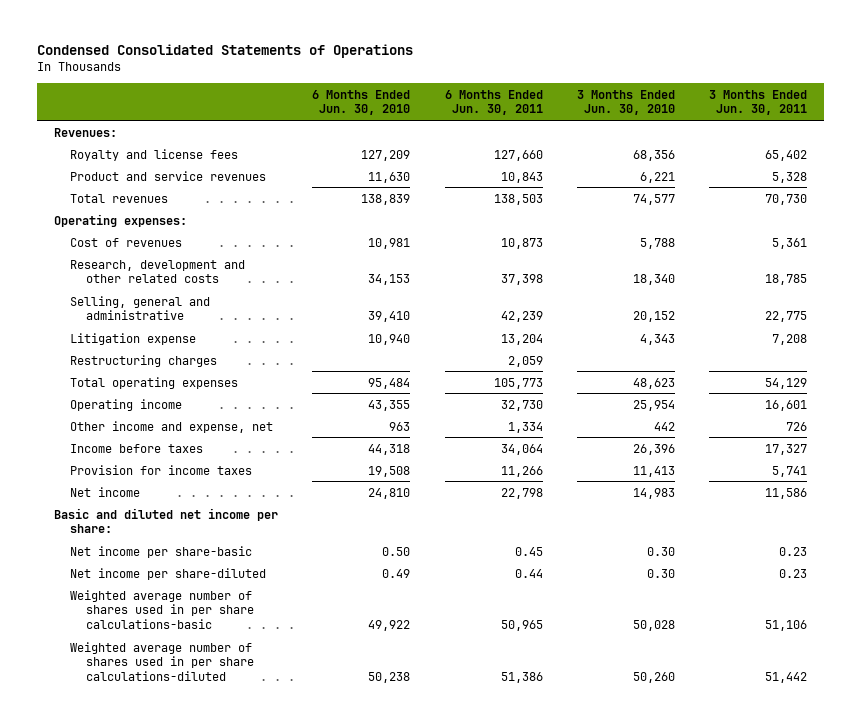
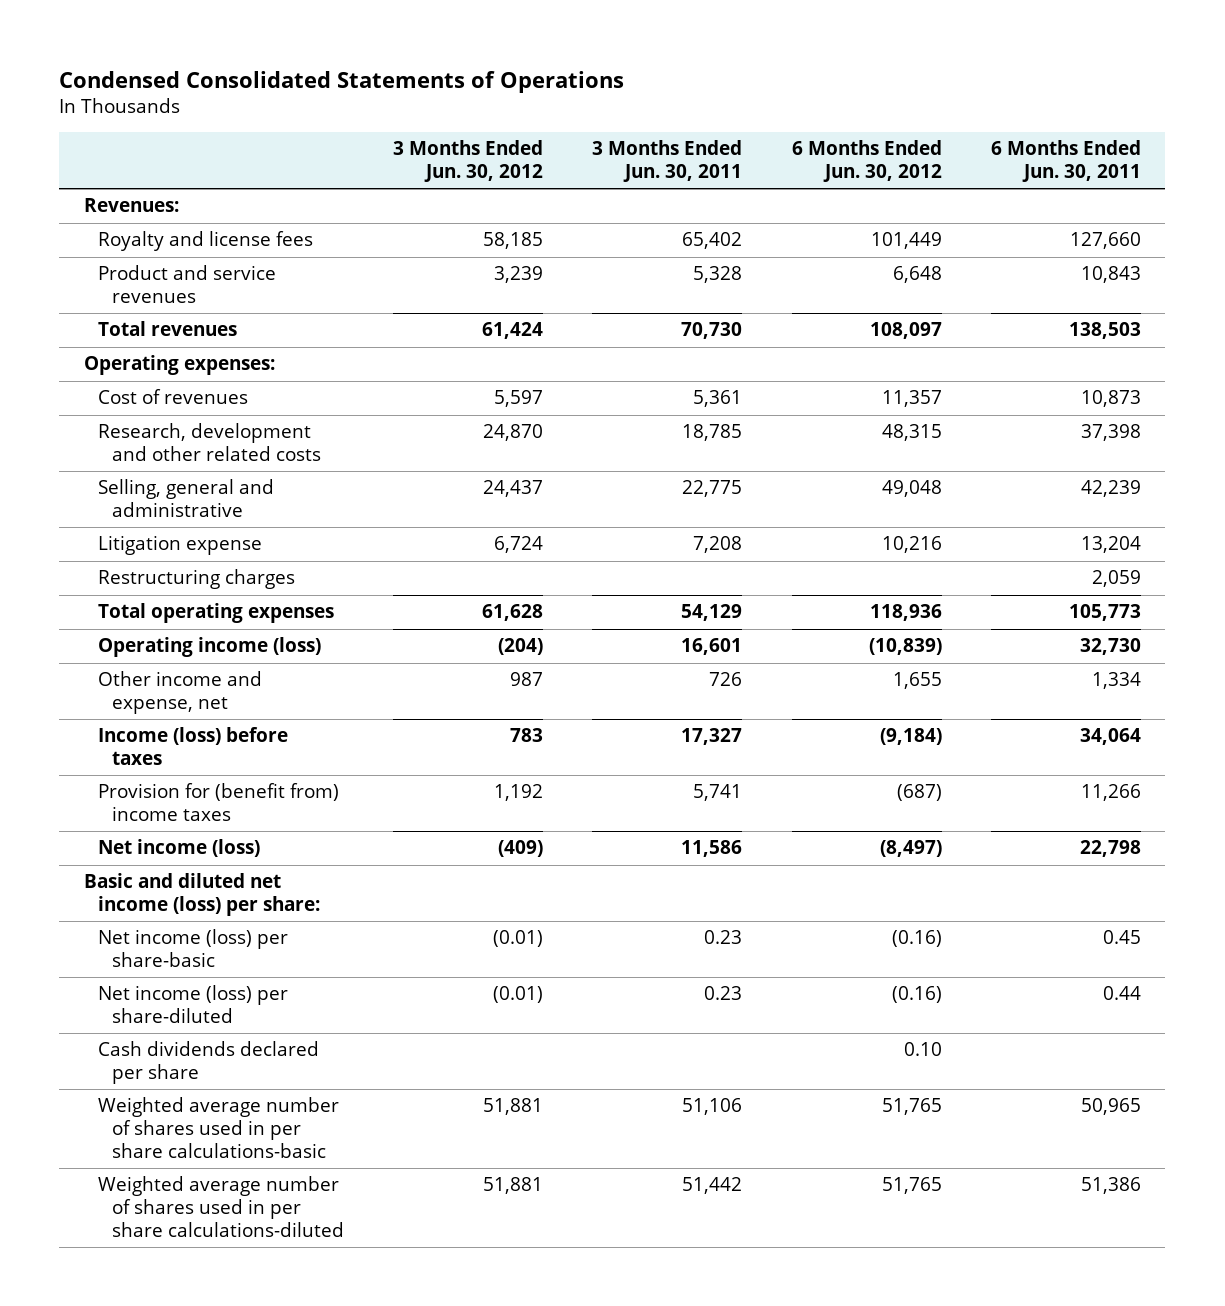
[312,89,411,116] 6 Months Ended Jun. 30, 2010 -> none
[576,89,675,116] 3 Months Ended Jun. 30, 2010 -> none
none -> [393,140,544,182] 3 Months Ended Jun. 30, 2012
none -> [791,140,942,182] 6 Months Ended Jun. 30, 2012
[69,398,182,411] Operating income -> [98,637,322,658] Operating income (loss)
[69,443,203,453] Income before taxes -> [98,727,289,766] Income (loss) before taxes
[69,464,252,475] Provision for income taxes -> [98,783,340,822] Provision for (benefit from) income taxes
[69,486,140,497] Net income -> [98,839,261,858] Net income (loss)
[54,507,279,534] Basic and diluted net income per share: -> [83,873,321,917] Basic and diluted net income (loss) per share:
[69,545,252,558] Net income per share-basic -> [98,929,289,968] Net income (loss) per share-basic
[69,567,266,580] Net income per share-diluted -> [98,985,289,1024] Net income (loss) per share-diluted
none -> [98,1041,320,1085] Cash dividends declared per share

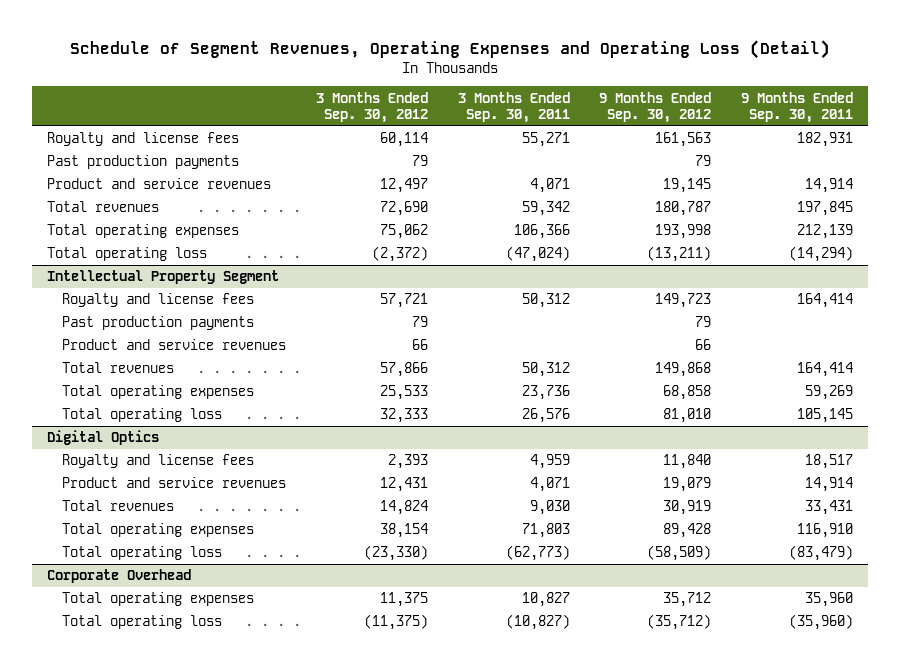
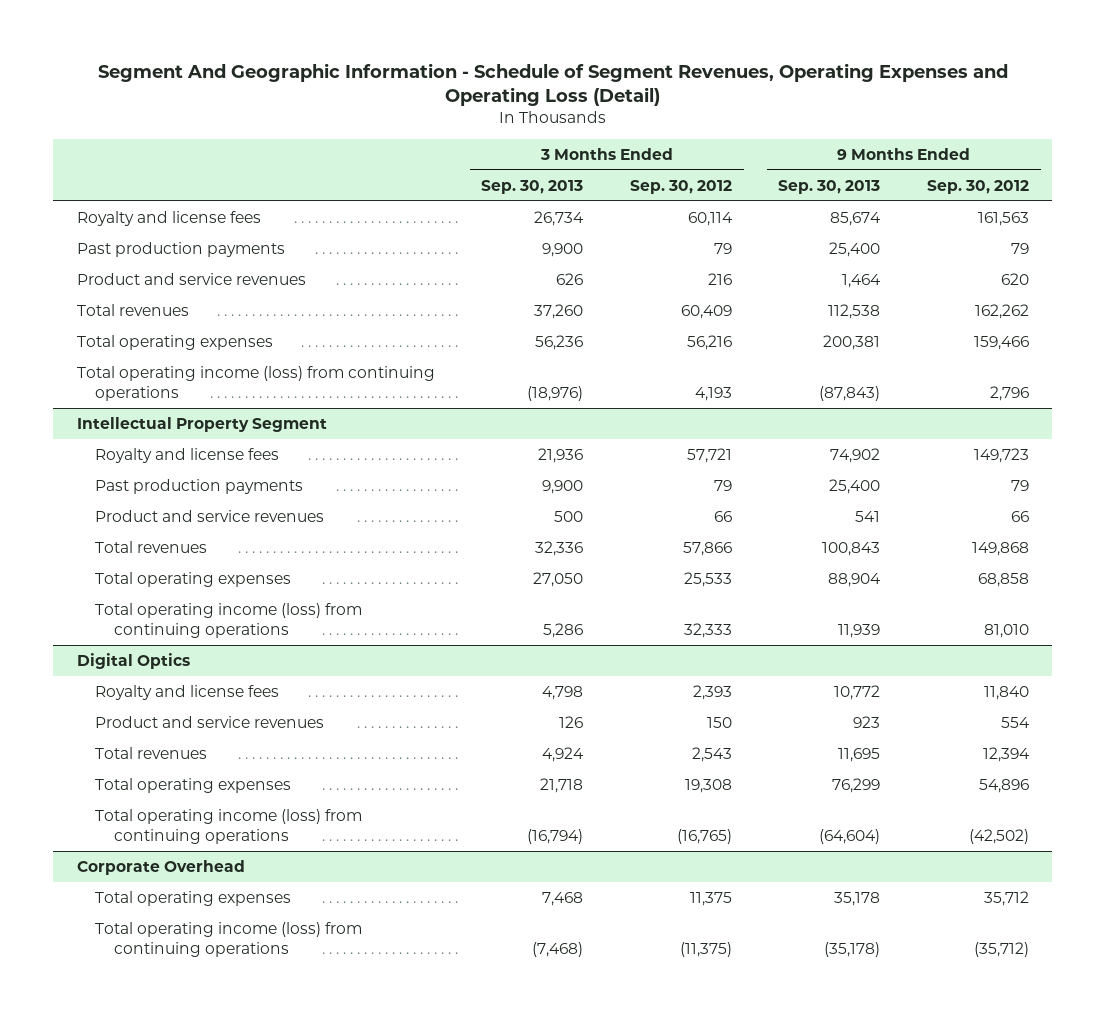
[70,39,831,59] Schedule of Segment Revenues, Operating Expenses and Operating Loss (Detail) -> [97,62,1008,106] Segment And Geographic Information - Schedule of Segment Revenues, Operating Expenses and Operating Loss (Detail)
[457,91,570,124] 3 Months Ended Sep. 30, 2011 -> none
[740,91,853,124] 9 Months Ended Sep. 30, 2011 -> none
none -> [481,179,584,194] Sep. 30, 2013
none -> [778,179,881,194] Sep. 30, 2013
[380,178,429,194] 12,497 -> [707,272,732,285] 216
[663,178,712,194] 19,145 -> [1001,272,1030,285] 620
[380,201,429,217] 72,690 -> [680,304,732,319] 60,409
[655,201,712,217] 180,787 -> [975,303,1030,319] 162,262
[380,224,429,240] 75,062 -> [686,334,732,350] 56,216
[655,224,712,240] 193,998 -> [974,335,1030,350] 159,466
[47,247,208,262] Total operating loss -> [76,365,435,401] Total operating income (loss) from continuing operations
[372,246,429,263] (2,372) -> [694,386,732,401] 4,193
[647,246,712,263] (13,211) -> [990,385,1030,401] 2,796
[62,408,223,423] Total operating loss -> [95,602,363,638] Total operating income (loss) from continuing operations
[380,477,429,493] 12,431 -> [706,716,732,728] 150
[663,477,712,493] 19,079 -> [1001,716,1031,728] 554
[380,500,429,516] 14,824 -> [691,746,732,762] 2,543
[663,500,712,516] 30,919 -> [983,746,1031,762] 12,394
[380,523,429,539] 38,154 -> [684,778,732,793] 19,308
[663,523,712,539] 89,428 -> [979,778,1030,793] 54,896
[62,546,223,561] Total operating loss -> [95,808,363,844] Total operating income (loss) from continuing operations
[364,545,429,562] (23,330) -> [676,828,732,844] (16,765)
[647,545,712,562] (58,509) -> [969,828,1030,844] (42,502)
[62,615,223,630] Total operating loss -> [95,921,363,957] Total operating income (loss) from continuing operations

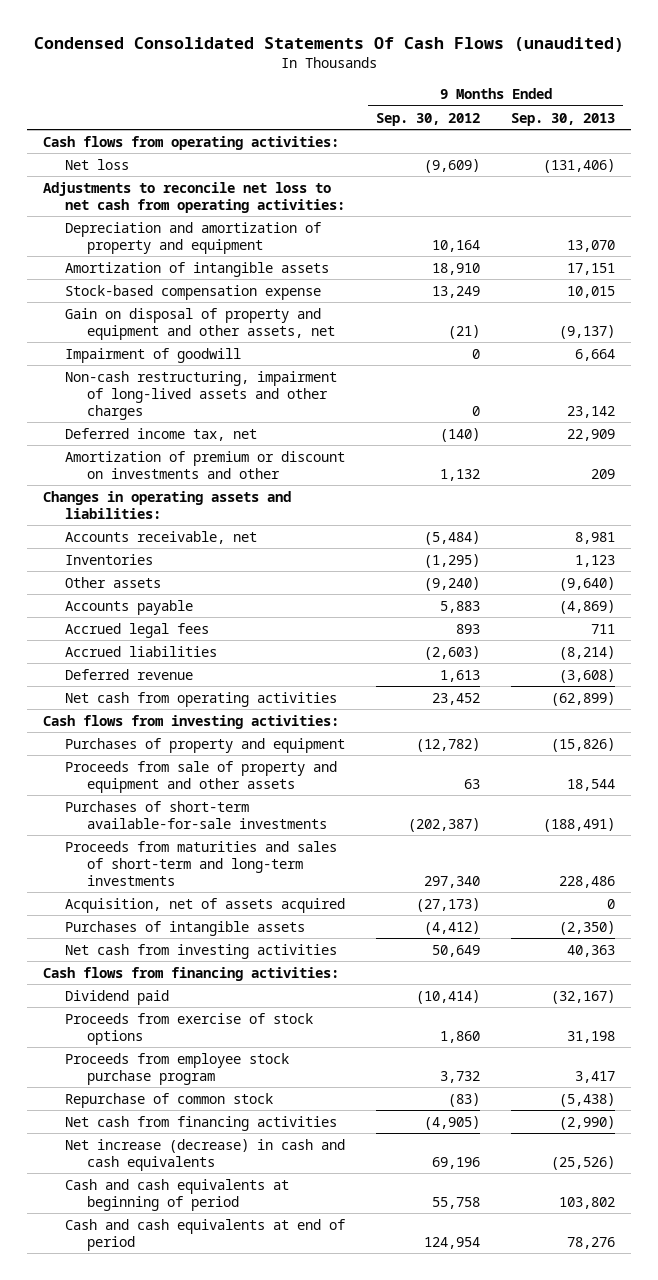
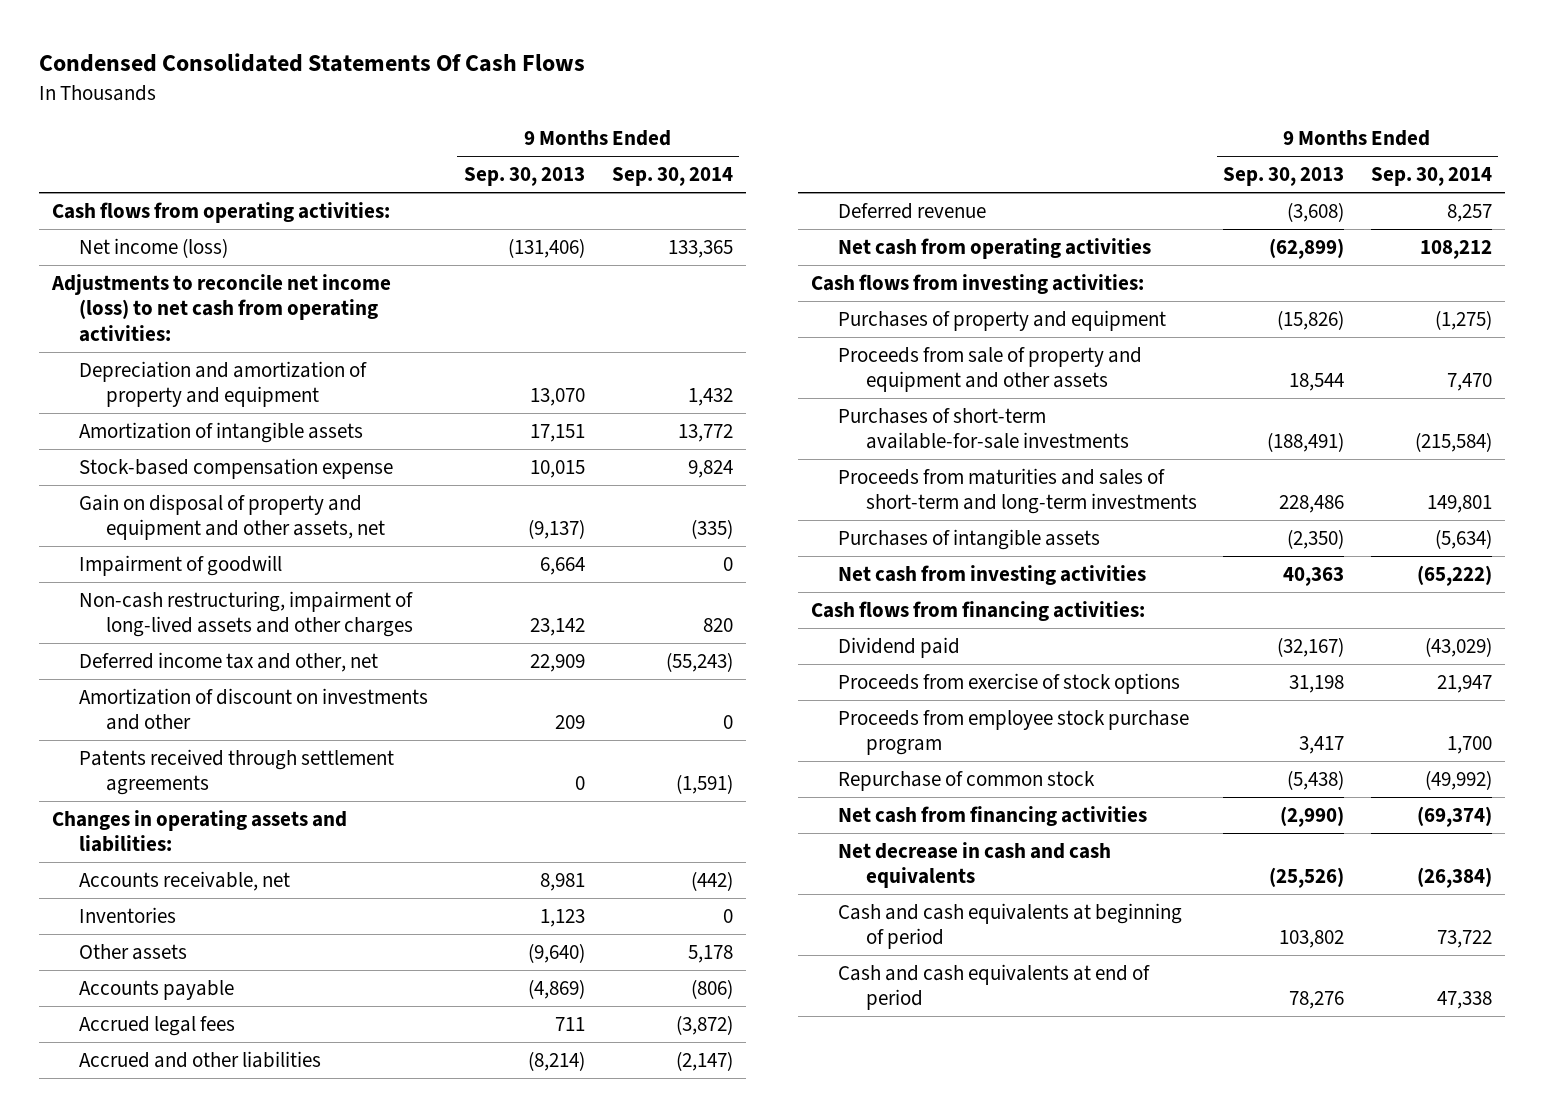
[33,37,624,53] Condensed Consolidated Statements Of Cash Flows (unaudited) -> [38,53,585,73] Condensed Consolidated Statements Of Cash Flows
[376,112,481,126] Sep. 30, 2012 -> none
none -> [611,167,733,187] Sep. 30, 2014
[65,158,130,170] Net loss -> [79,237,229,258] Net income (loss)
[42,181,346,213] Adjustments to reconcile net loss to net cash from operating activities: -> [51,273,392,342] Adjustments to reconcile net income (loss) to net cash from operating activities:
[65,427,258,441] Deferred income tax, net -> [79,651,379,672] Deferred income tax and other, net
[65,450,346,479] Amortization of premium or discount on investments and other -> [79,687,429,731] Amortization of discount on investments and other
none -> [79,748,395,796] Patents received through settlement agreements
[65,645,218,657] Accrued liabilities -> [79,1050,322,1068] Accrued and other liabilities
[65,897,346,913] Acquisition, net of assets acquired -> none
[65,1138,346,1171] Net increase (decrease) in cash and cash equivalents -> [838,841,1112,889] Net decrease in cash and cash equivalents

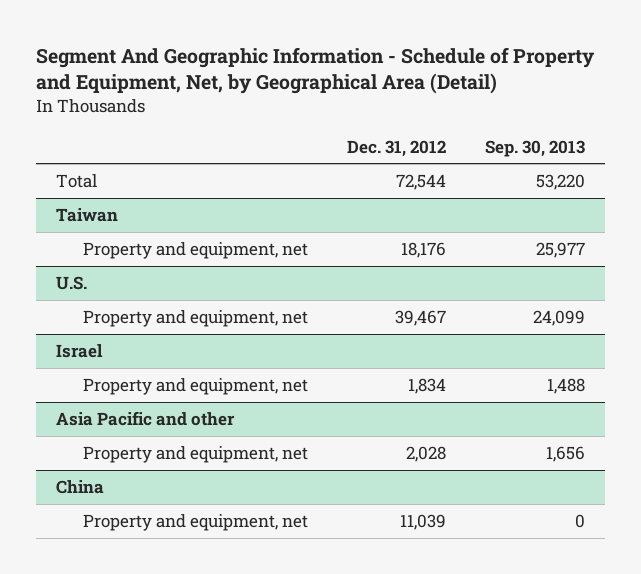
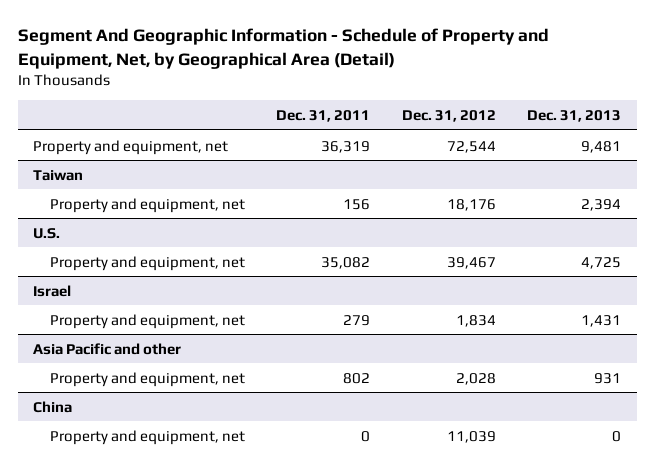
[485,139,586,157] Sep. 30, 2013 -> none
none -> [276,110,371,123] Dec. 31, 2011
none -> [526,110,621,123] Dec. 31, 2013
[55,174,97,189] Total -> [33,139,229,155] Property and equipment, net

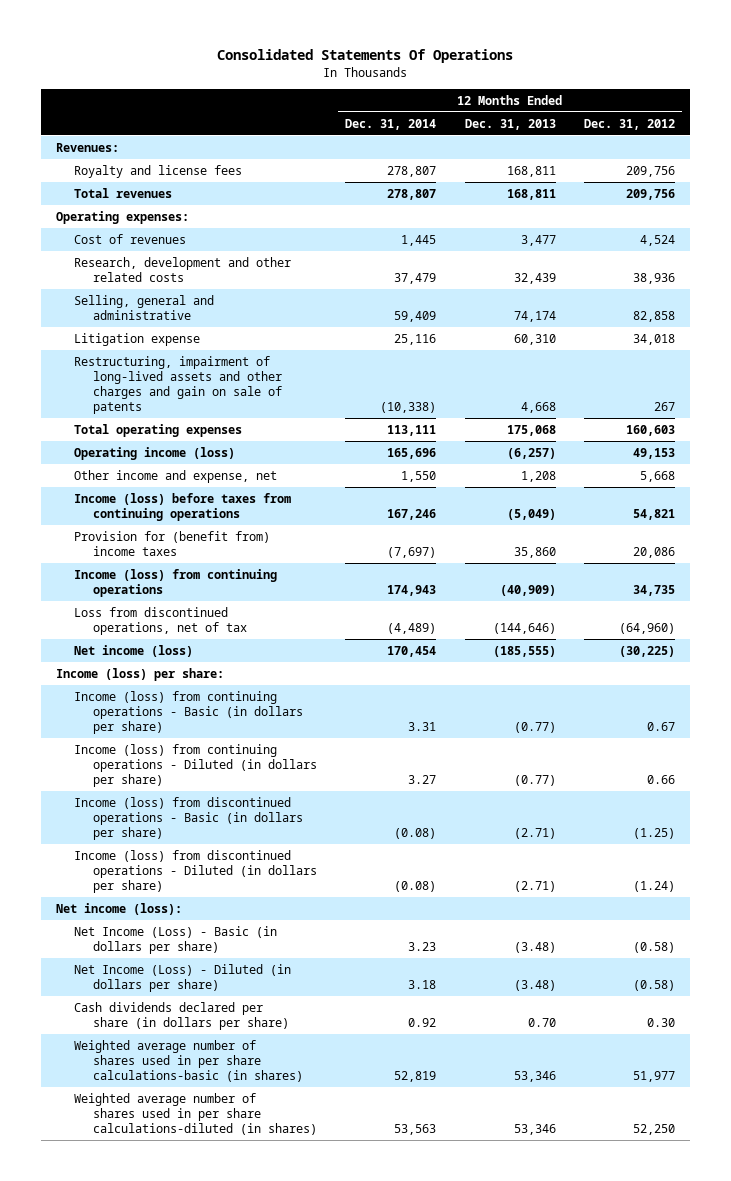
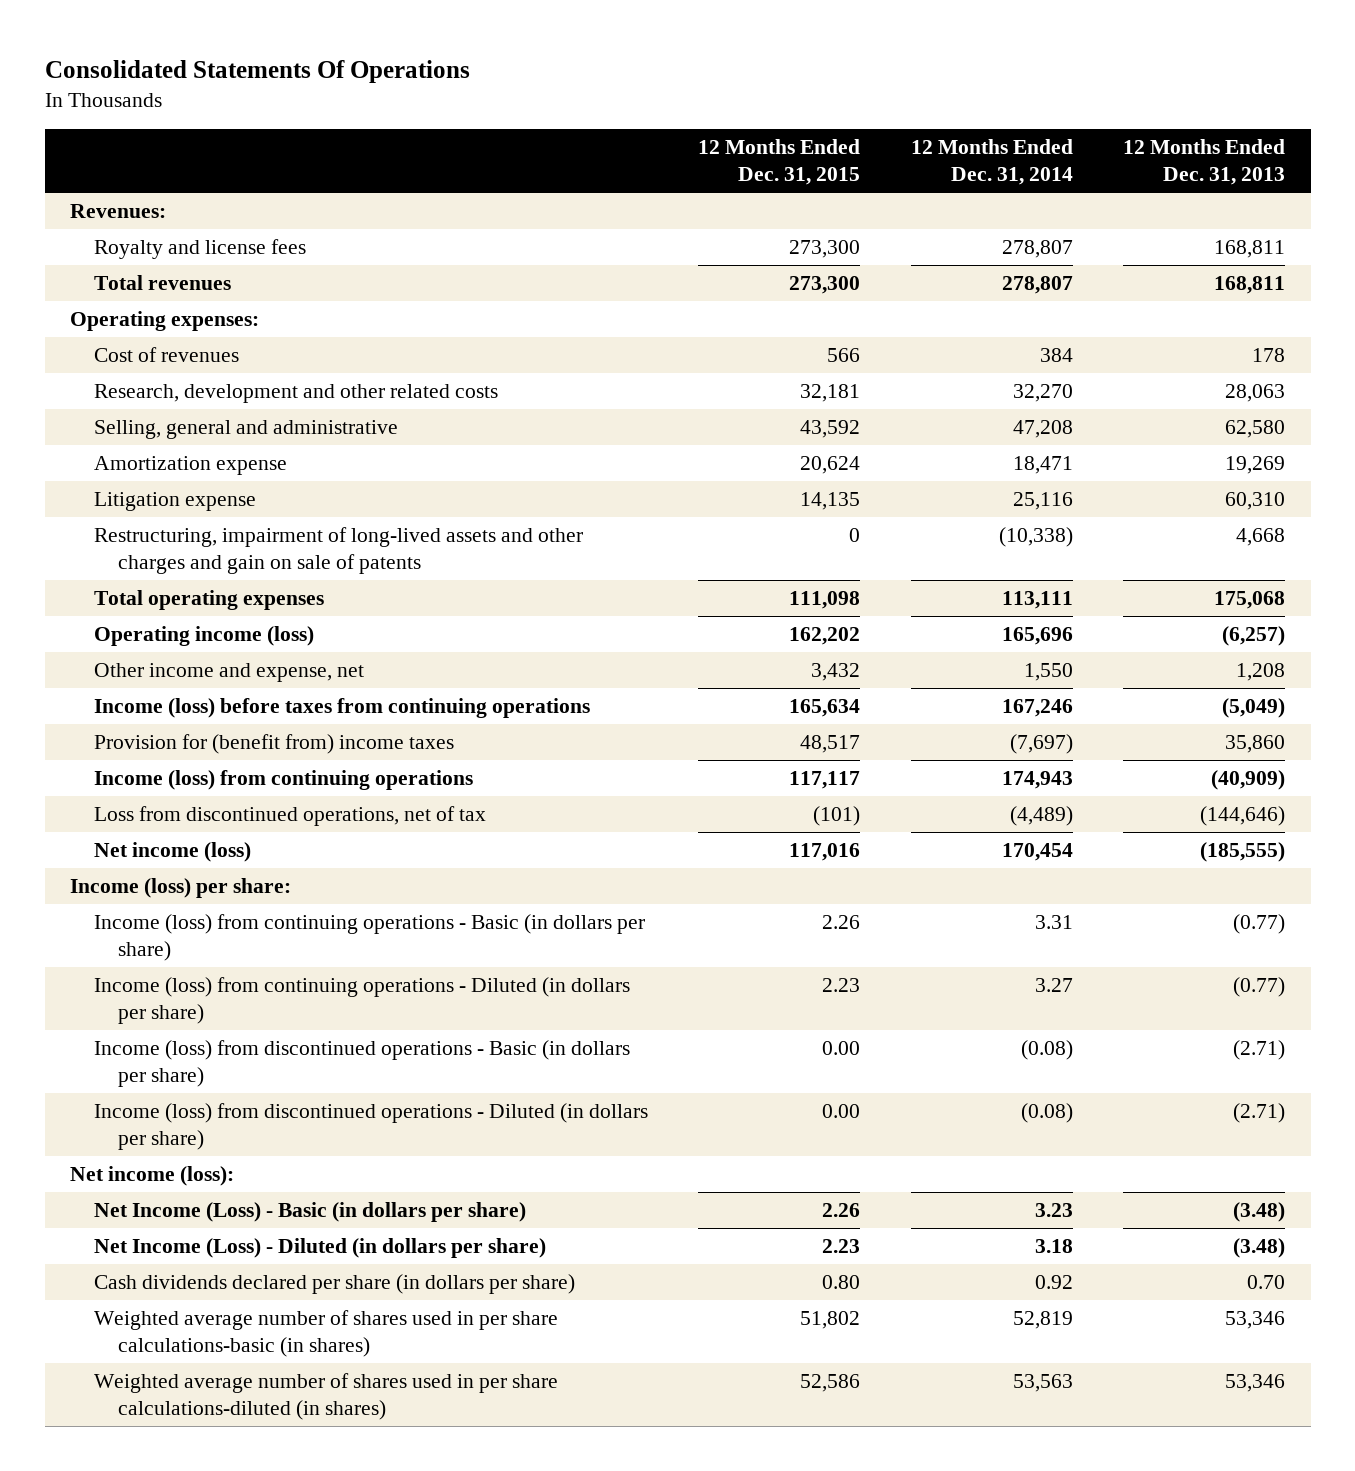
[584,118,676,130] Dec. 31, 2012 -> none
none -> [698,138,861,186] 12 Months Ended Dec. 31, 2015
[401,234,437,246] 1,445 -> [1039,347,1073,362] 384
[520,234,556,246] 3,477 -> [1252,347,1286,362] 178
[394,272,437,284] 37,479 -> [1012,383,1073,402] 32,270
[513,272,556,284] 32,439 -> [1225,383,1286,402] 28,063
[394,310,437,322] 59,409 -> [1012,419,1073,438] 47,208
[513,310,556,322] 74,174 -> [1225,419,1286,438] 62,580
none -> [93,455,287,475] Amortization expense

